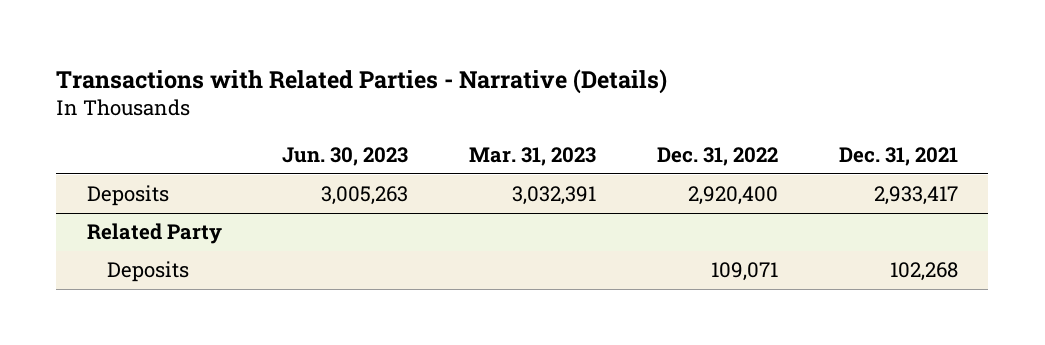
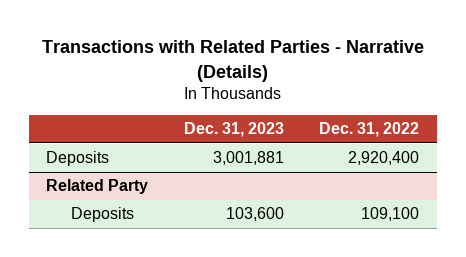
[282,146,409,166] Jun. 30, 2023 -> none
[469,146,597,166] Mar. 31, 2023 -> none
[838,146,958,166] Dec. 31, 2021 -> none
none -> [183,122,284,138] Dec. 31, 2023
[711,262,779,282] 109,071 -> [361,207,420,222] 109,100

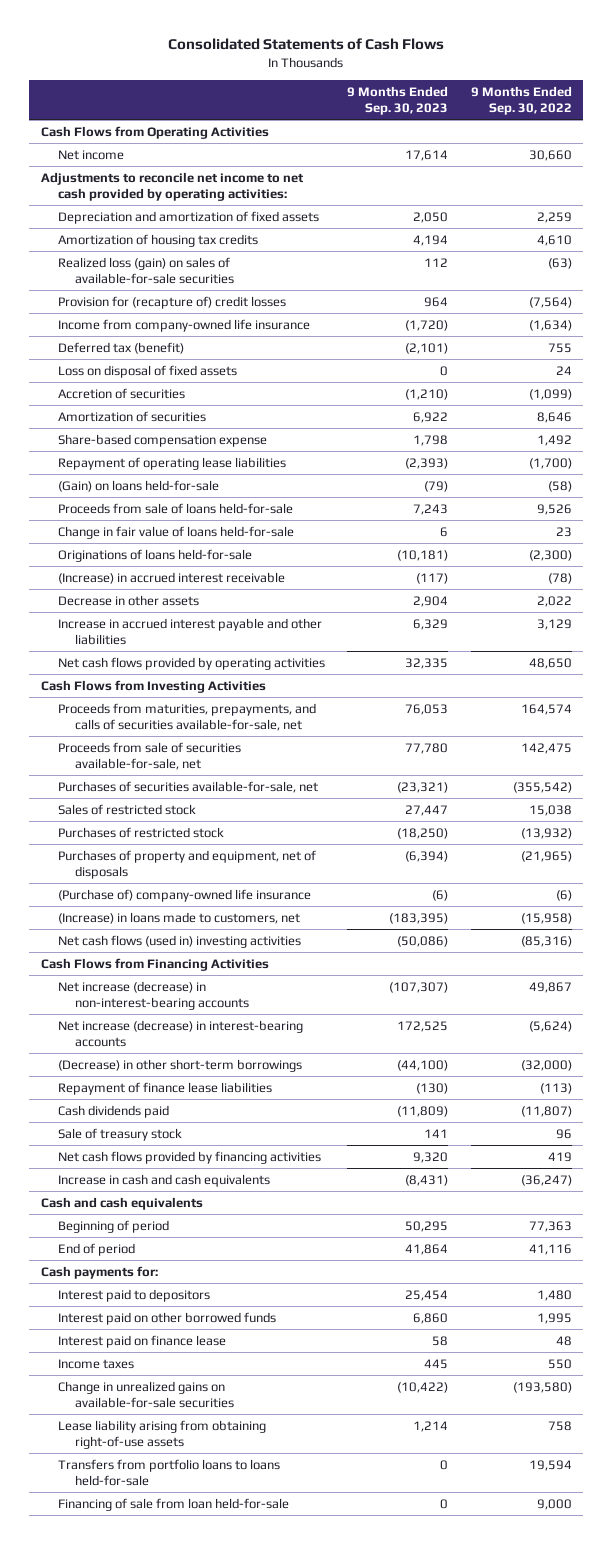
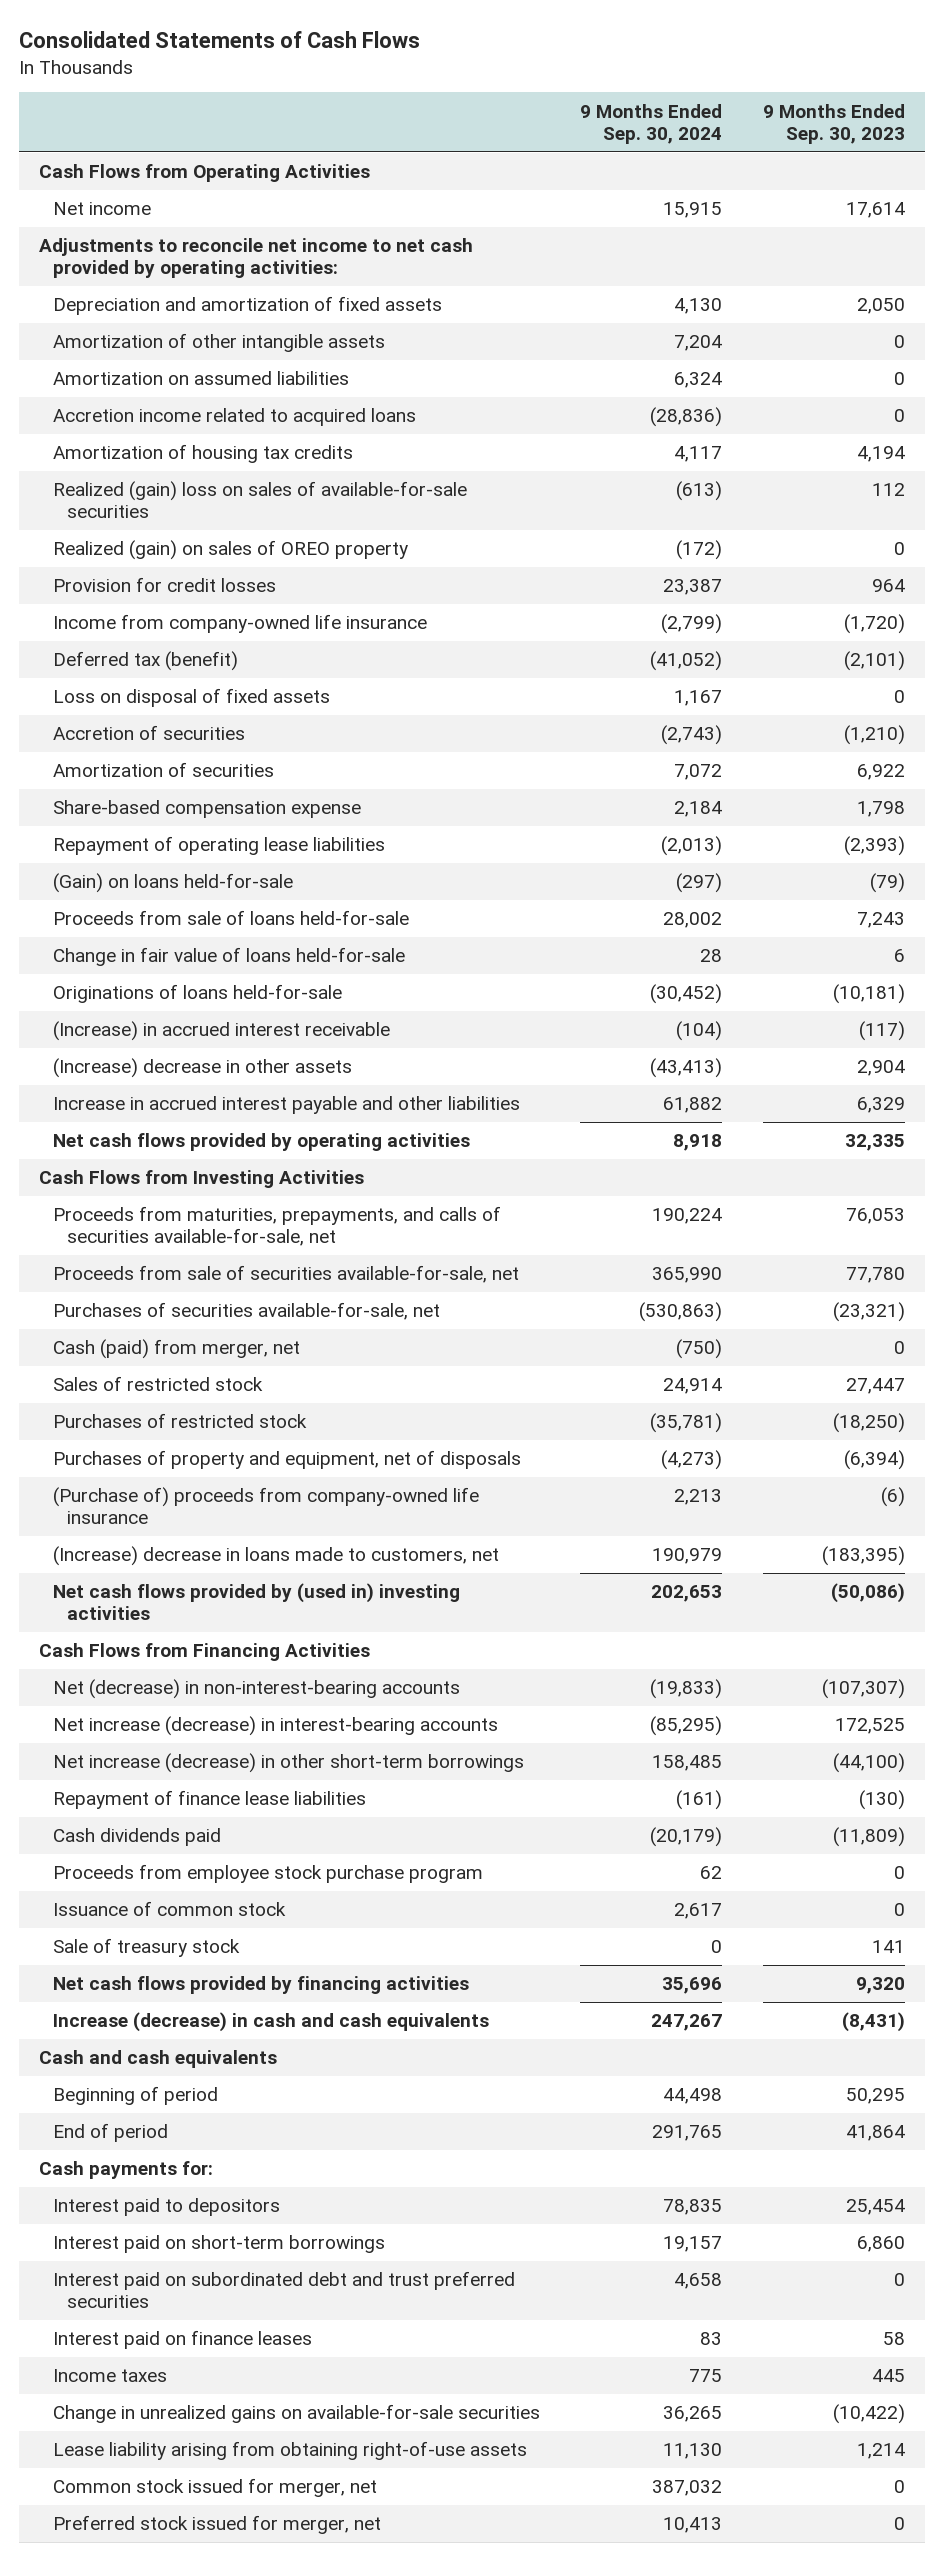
[470,85,572,115] 9 Months Ended Sep. 30, 2022 -> none
none -> [580,103,723,144] 9 Months Ended Sep. 30, 2024
none -> [52,333,385,353] Amortization of other intangible assets
none -> [52,371,349,386] Amortization on assumed liabilities
none -> [52,408,416,427] Accretion income related to acquired loans
[57,256,234,284] Realized loss (gain) on sales of available-for-sale securities -> [52,481,467,519] Realized (gain) loss on sales of available-for-sale securities
none -> [52,540,408,561] Realized (gain) on sales of OREO property
[57,295,286,309] Provision for (recapture of) credit losses -> [52,577,276,593] Provision for credit losses
[57,594,199,606] Decrease in other assets -> [52,1058,352,1079] (Increase) decrease in other assets
none -> [52,1339,300,1360] Cash (paid) from merger, net
[57,888,311,902] (Purchase of) company-owned life insurance -> [52,1487,479,1525] (Purchase of) proceeds from company-owned life insurance
[57,911,300,924] (Increase) in loans made to customers, net -> [52,1546,499,1567] (Increase) decrease in loans made to customers, net
[57,934,301,948] Net cash flows (used in) investing activities -> [52,1583,460,1621] Net cash flows provided by (used in) investing activities
[57,980,249,1010] Net increase (decrease) in non-interest-bearing accounts -> [52,1679,460,1700] Net (decrease) in non-interest-bearing accounts
[57,1058,302,1072] (Decrease) in other short-term borrowings -> [52,1753,524,1774] Net increase (decrease) in other short-term borrowings
none -> [52,1864,483,1884] Proceeds from employee stock purchase program
none -> [52,1901,286,1917] Issuance of common stock
[57,1173,270,1187] Increase in cash and cash equivalents -> [52,2012,489,2033] Increase (decrease) in cash and cash equivalents
[57,1311,276,1325] Interest paid on other borrowed funds -> [52,2235,385,2254] Interest paid on short-term borrowings
none -> [52,2271,515,2309] Interest paid on subordinated debt and trust preferred securities
[57,1334,226,1348] Interest paid on finance lease -> [52,2330,312,2350] Interest paid on finance leases
[57,1458,280,1486] Transfers from portfolio loans to loans held-for-sale -> none
[57,1497,289,1511] Financing of sale from loan held-for-sale -> none
none -> [52,2478,377,2498] Common stock issued for merger, net
none -> [52,2515,381,2535] Preferred stock issued for merger, net

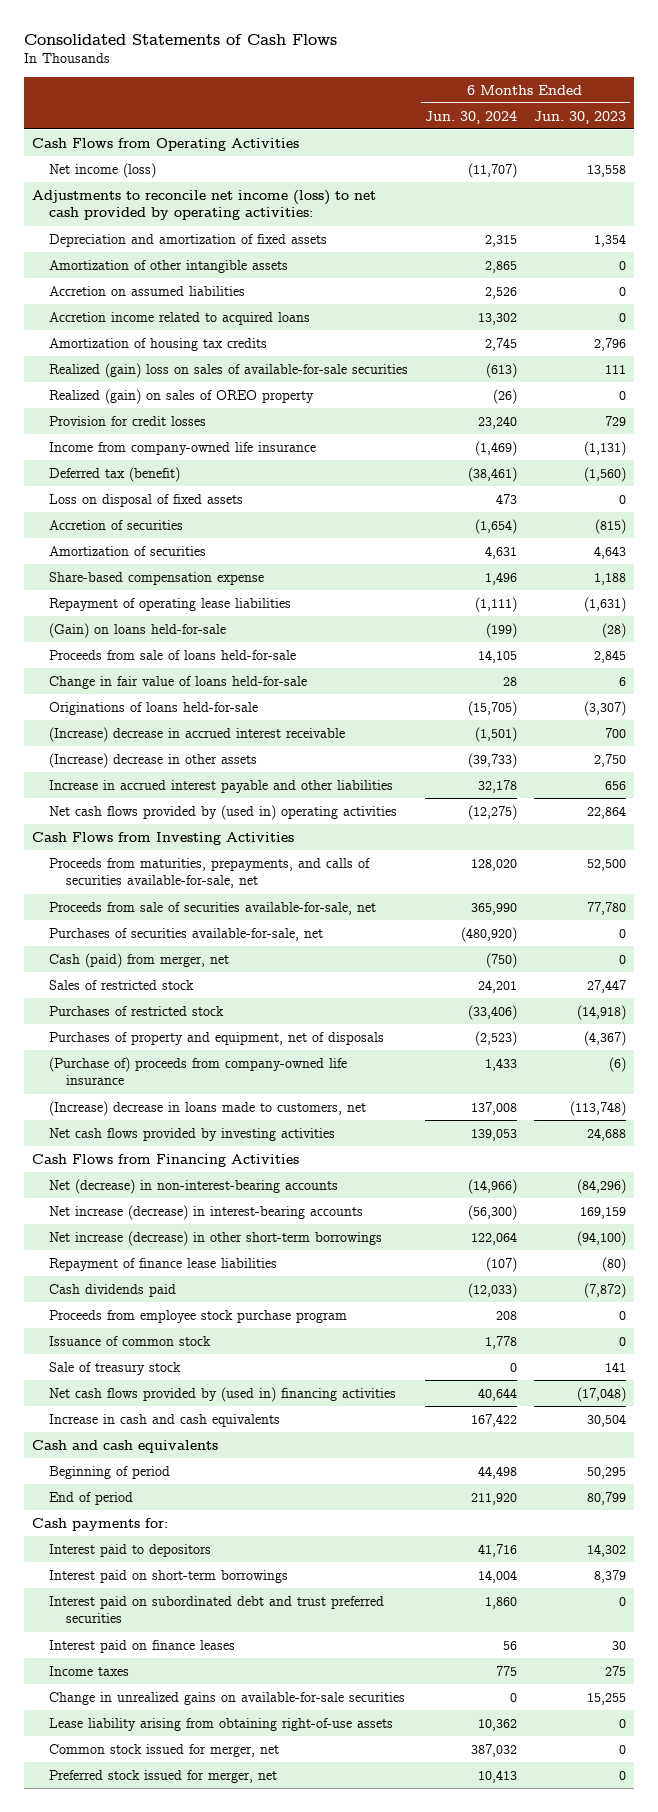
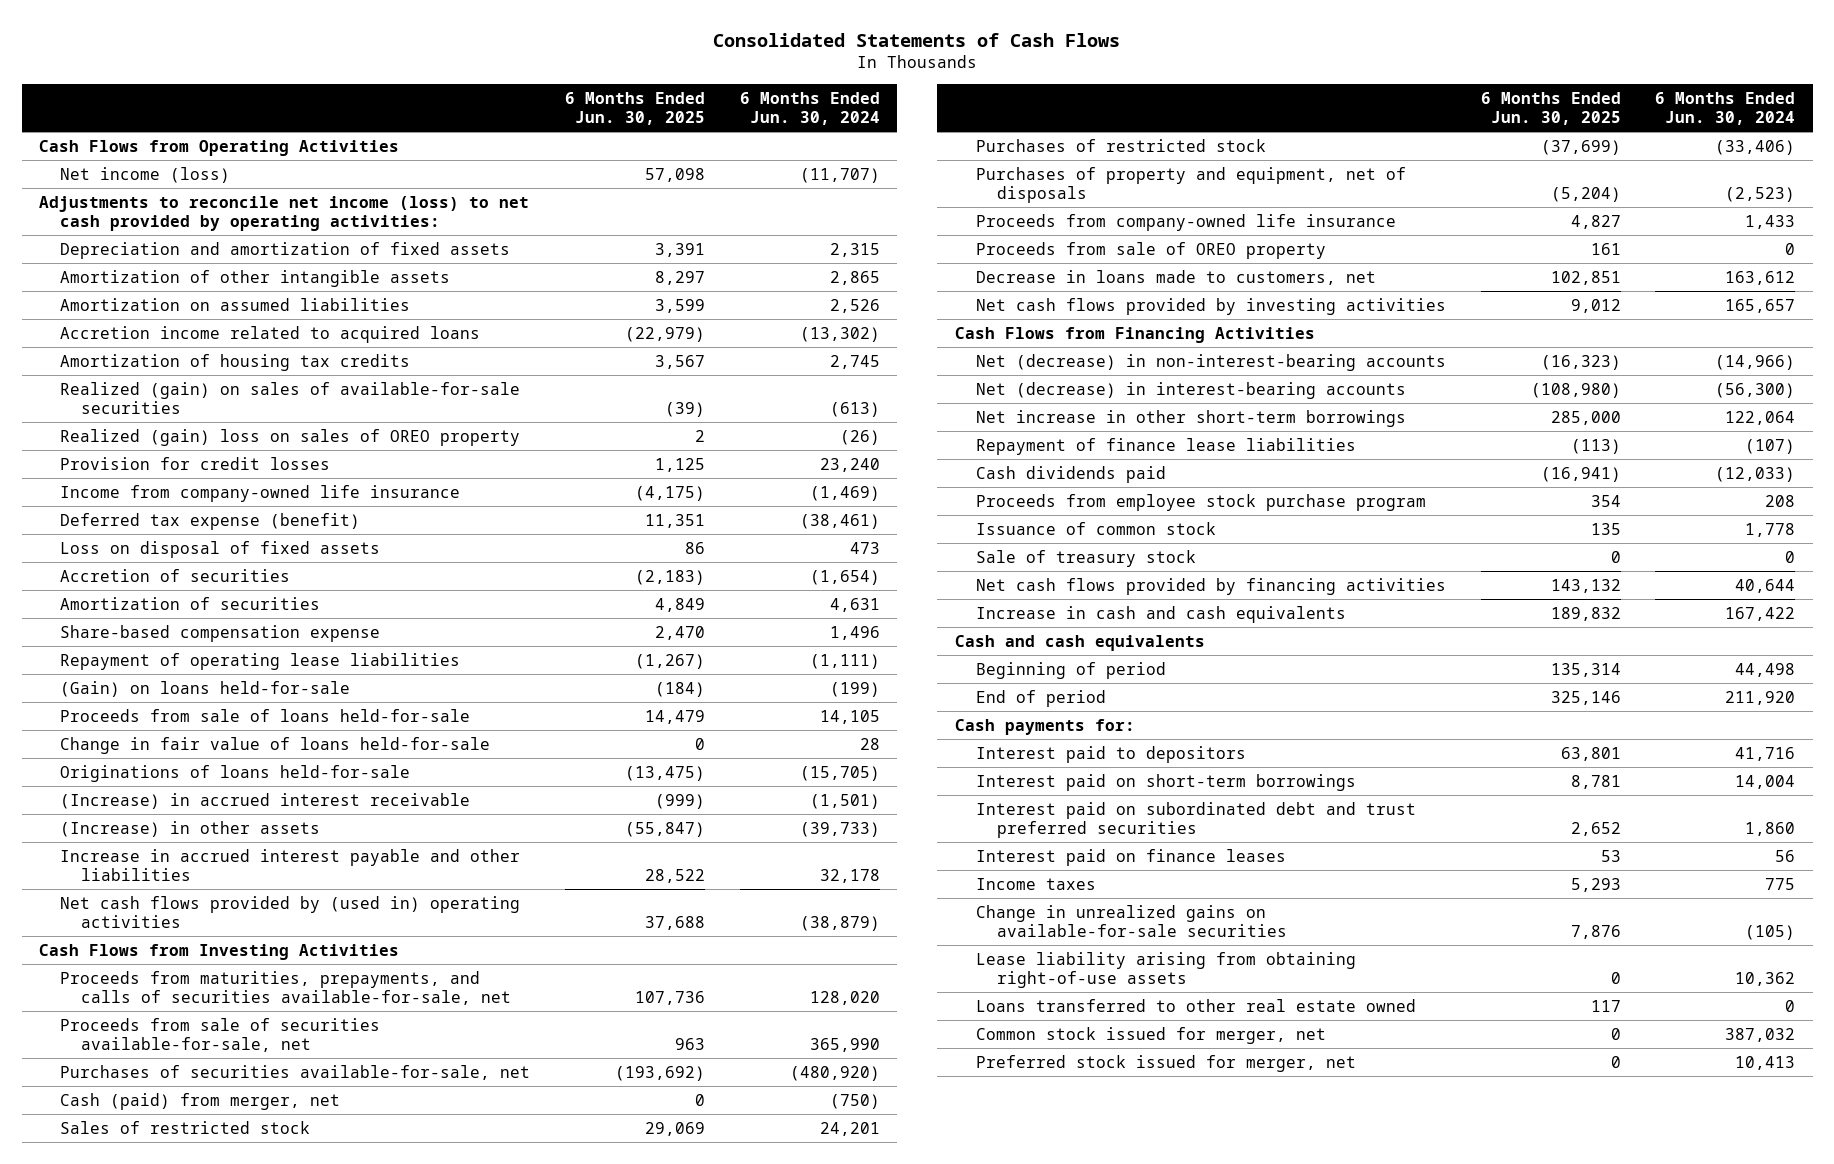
[533,110,626,124] Jun. 30, 2023 -> none
none -> [564,91,705,126] 6 Months Ended Jun. 30, 2025
[49,285,246,296] Accretion on assumed liabilities -> [60,297,411,311] Amortization on assumed liabilities
[477,312,517,325] 13,302 -> [799,326,880,342] (13,302)
[49,362,409,378] Realized (gain) loss on sales of available-for-sale securities -> [60,381,521,414] Realized (gain) on sales of available-for-sale securities
[49,388,315,404] Realized (gain) on sales of OREO property -> [60,428,521,446] Realized (gain) loss on sales of OREO property
[49,466,181,482] Deferred tax (benefit) -> [60,512,361,530] Deferred tax expense (benefit)
[49,726,346,742] (Increase) decrease in accrued interest receivable -> [60,792,471,809] (Increase) in accrued interest receivable
[49,752,258,768] (Increase) decrease in other assets -> [60,820,321,837] (Increase) in other assets
[467,804,517,820] (12,275) -> [799,915,880,931] (38,879)
[49,1056,348,1086] (Purchase of) proceeds from company-owned life insurance -> [975,213,1396,231] Proceeds from company-owned life insurance
none -> [975,241,1326,259] Proceeds from sale of OREO property
[49,1100,367,1116] (Increase) decrease in loans made to customers, net -> [975,269,1376,285] Decrease in loans made to customers, net
[470,1101,517,1115] 137,008 -> [1725,270,1796,285] 163,612
[470,1128,517,1141] 139,053 -> [1725,298,1796,313] 165,657
[49,1204,364,1220] Net increase (decrease) in interest-bearing accounts -> [975,381,1406,399] Net (decrease) in interest-bearing accounts
[49,1230,383,1246] Net increase (decrease) in other short-term borrowings -> [975,409,1406,427] Net increase in other short-term borrowings
[49,1386,397,1402] Net cash flows provided by (used in) financing activities -> [975,577,1446,595] Net cash flows provided by financing activities
[509,1692,517,1702] 0 -> [1745,924,1796,940] (105)
none -> [975,998,1416,1012] Loans transferred to other real estate owned

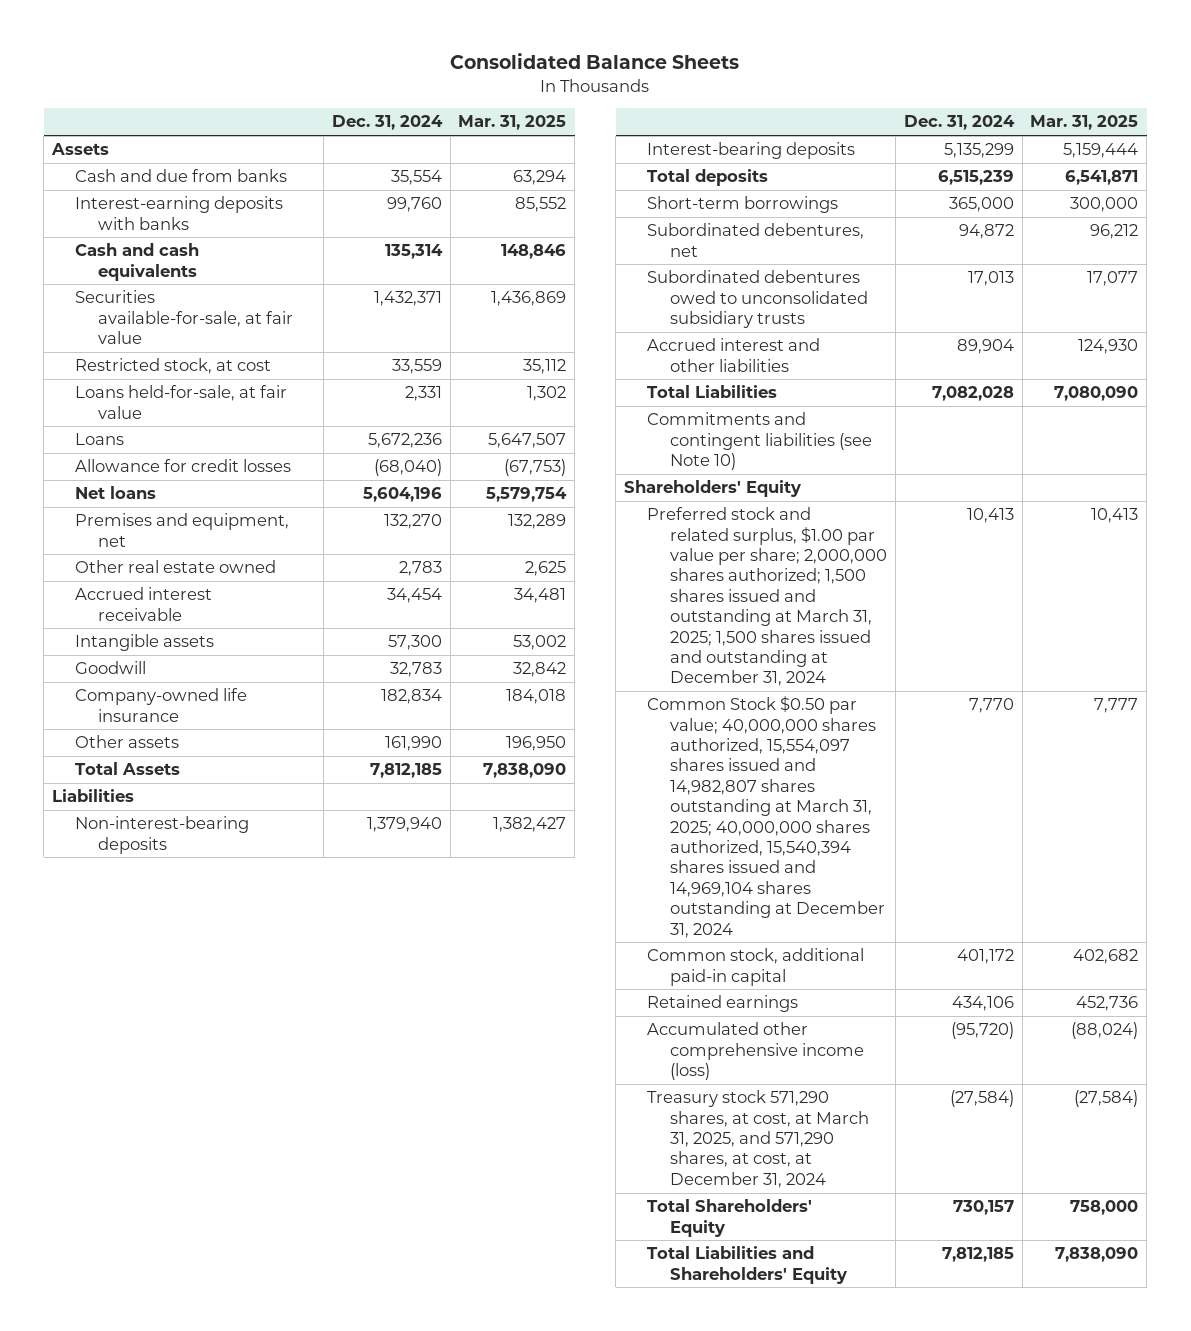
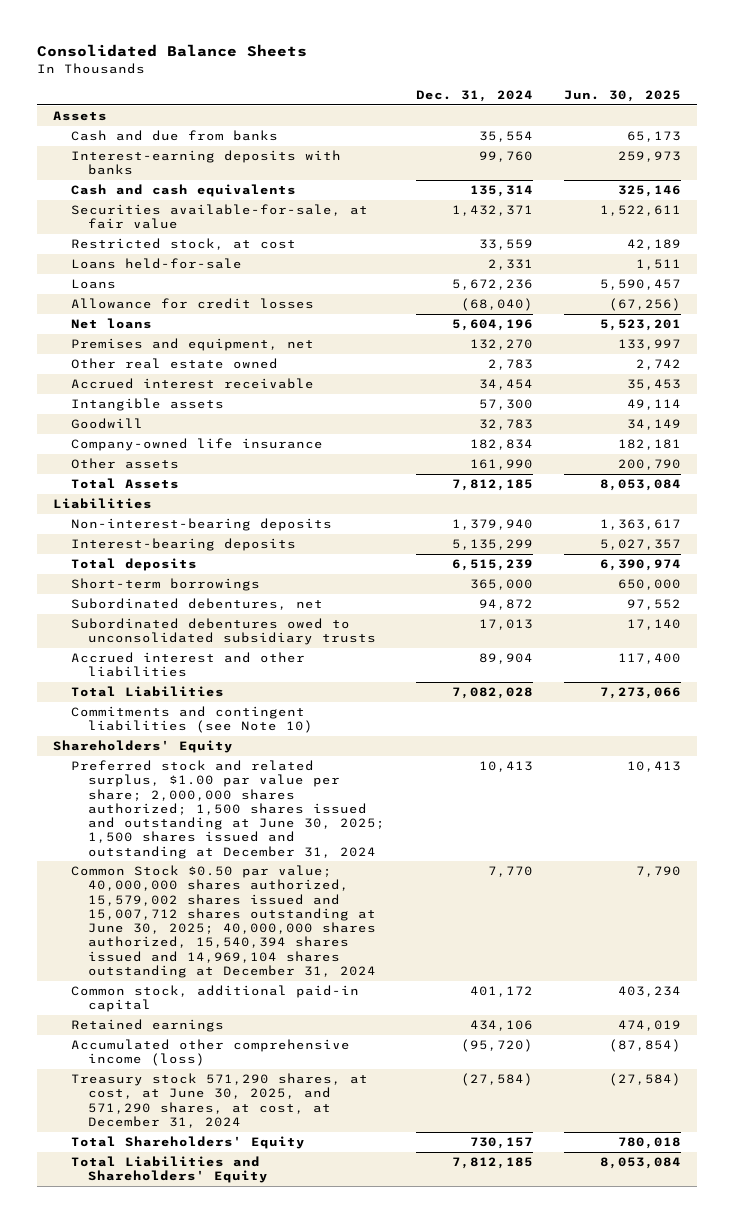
[458,115,567,131] Mar. 31, 2025 -> none
none -> [564,90,682,103] Jun. 30, 2025
[75,385,288,419] Loans held-for-sale, at fair value -> [70,258,242,270] Loans held-for-sale
[647,507,888,687] Preferred stock and related surplus, $1.00 par value per share; 2,000,000 shares authorized; 1,500 shares issued and outstanding at March 31, 2025; 1,500 shares issued and outstanding at December 31, 2024 -> [70,760,386,859] Preferred stock and related surplus, $1.00 par value per share; 2,000,000 shares authorized; 1,500 shares issued and outstanding at June 30, 2025; 1,500 shares issued and outstanding at December 31, 2024
[647,696,886,938] Common Stock $0.50 par value; 40,000,000 shares authorized, 15,554,097 shares issued and 14,982,807 shares outstanding at March 31, 2025; 40,000,000 shares authorized, 15,540,394 shares issued and 14,969,104 shares outstanding at December 31, 2024 -> [70,865,377,978] Common Stock $0.50 par value; 40,000,000 shares authorized, 15,579,002 shares issued and 15,007,712 shares outstanding at June 30, 2025; 40,000,000 shares authorized, 15,540,394 shares issued and 14,969,104 shares outstanding at December 31, 2024
[647,1090,870,1188] Treasury stock 571,290 shares, at cost, at March 31, 2025, and 571,290 shares, at cost, at December 31, 2024 -> [70,1073,368,1128] Treasury stock 571,290 shares, at cost, at June 30, 2025, and 571,290 shares, at cost, at December 31, 2024

